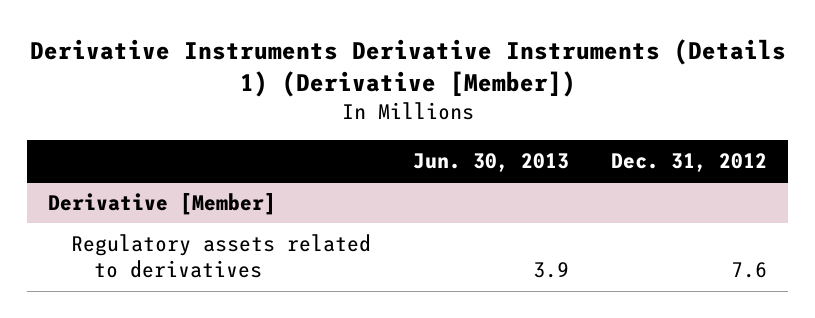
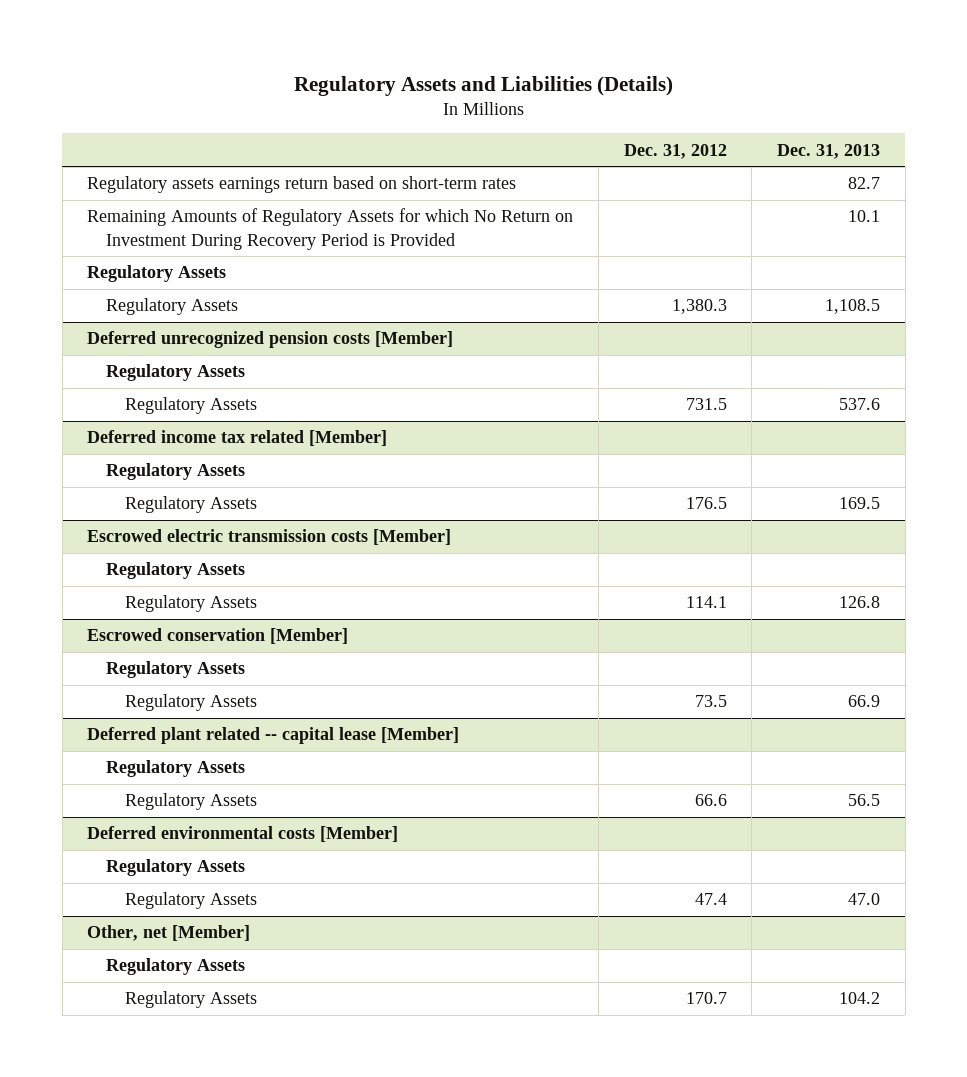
[29,39,786,98] Derivative Instruments Derivative Instruments (Details 1) (Derivative [Member]) -> [293,75,673,96] Regulatory Assets and Liabilities (Details)
[413,152,570,172] Jun. 30, 2013 -> none
none -> [776,143,880,159] Dec. 31, 2013
[48,192,277,215] Derivative [Member] -> none
none -> [87,176,517,194] Regulatory assets earnings return based on short-term rates
none -> [87,208,574,250] Remaining Amounts of Regulatory Assets for which No Return on Investment During Recovery Period is Provided
none -> [87,265,227,283] Regulatory Assets
[71,233,372,279] Regulatory assets related to derivatives -> [106,298,239,316] Regulatory Assets
[731,262,768,279] 7.6 -> [671,299,727,315] 1,380.3
none -> [87,331,454,349] Deferred unrecognized pension costs [Member]
none -> [106,364,246,382] Regulatory Assets
none -> [125,397,258,415] Regulatory Assets
none -> [87,430,388,447] Deferred income tax related [Member]
none -> [106,463,246,481] Regulatory Assets
none -> [125,496,258,514] Regulatory Assets
none -> [87,529,452,546] Escrowed electric transmission costs [Member]
none -> [106,562,246,580] Regulatory Assets
none -> [125,595,258,613] Regulatory Assets
none -> [87,628,349,645] Escrowed conservation [Member]
none -> [106,661,246,679] Regulatory Assets
none -> [125,694,258,712] Regulatory Assets
none -> [87,727,460,745] Deferred plant related -- capital lease [Member]
none -> [106,760,246,778] Regulatory Assets
none -> [125,793,258,811] Regulatory Assets
none -> [87,826,399,843] Deferred environmental costs [Member]
none -> [106,859,246,877] Regulatory Assets
none -> [125,892,258,910] Regulatory Assets
none -> [87,925,251,942] Other, net [Member]
none -> [106,958,246,976] Regulatory Assets
none -> [125,991,258,1009] Regulatory Assets

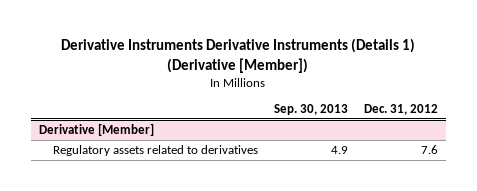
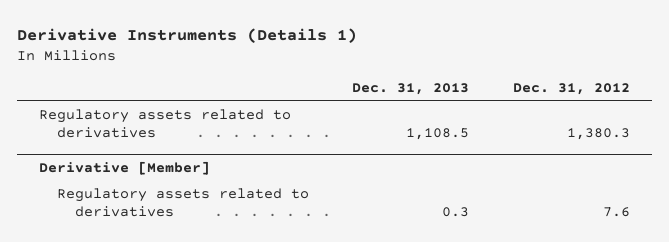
[61,38,416,73] Derivative Instruments Derivative Instruments (Details 1) (Derivative [Member]) -> [16,27,357,43] Derivative Instruments (Details 1)
[273,103,348,115] Sep. 30, 2013 -> none
none -> [352,83,470,96] Dec. 31, 2013
none -> [38,109,291,139] Regulatory assets related to derivatives

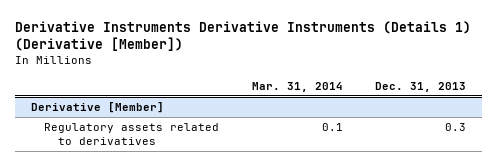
[16,27,357,43] Derivative Instruments (Details 1) -> [14,20,471,52] Derivative Instruments Derivative Instruments (Details 1) (Derivative [Member])
[513,83,631,96] Dec. 31, 2012 -> none
none -> [251,81,343,92] Mar. 31, 2014
[38,109,291,139] Regulatory assets related to derivatives -> none

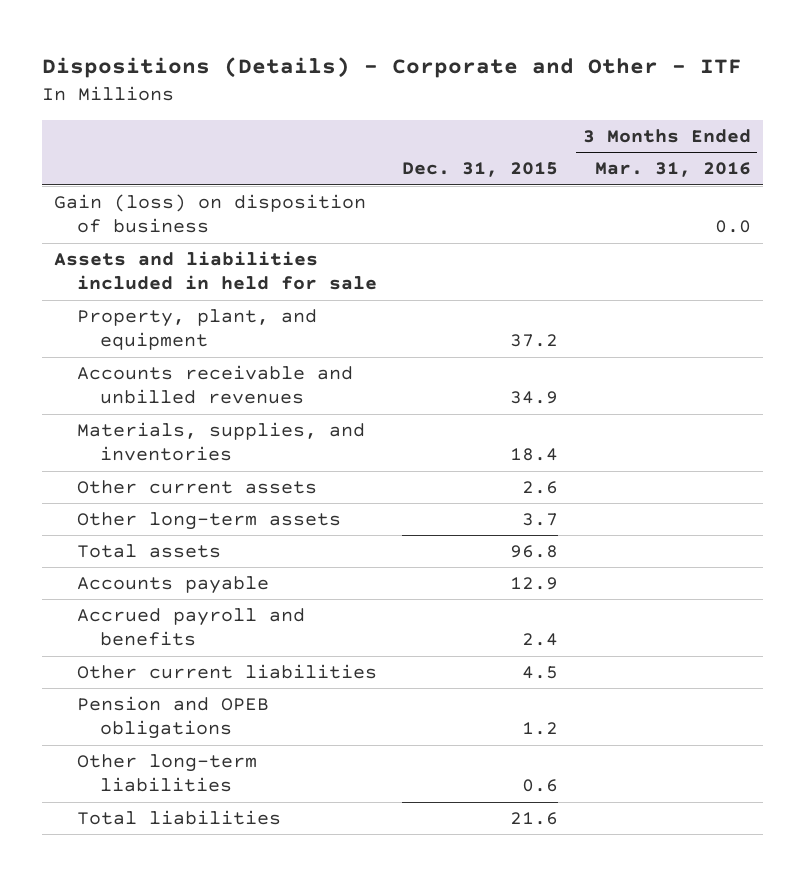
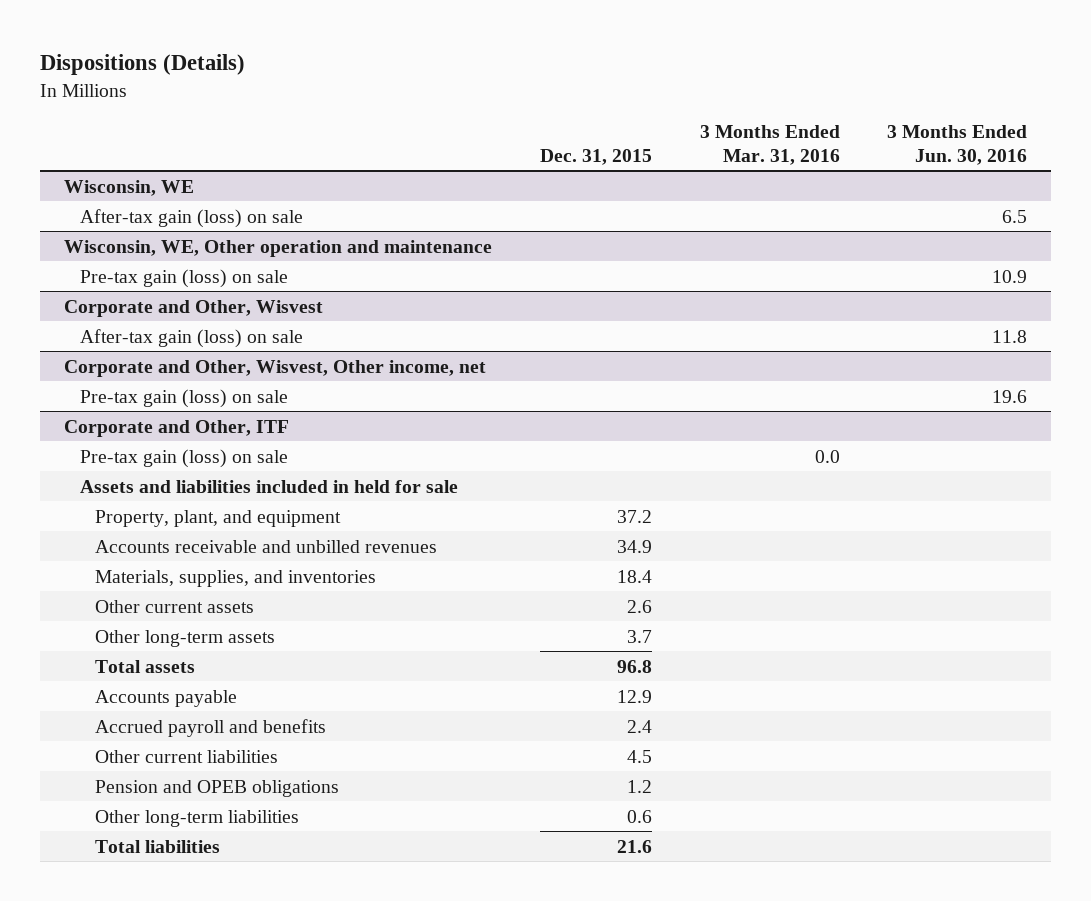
[41,56,742,78] Dispositions (Details) - Corporate and Other - ITF -> [40,54,246,76] Dispositions (Details)
none -> [887,124,1028,165] 3 Months Ended Jun. 30, 2016
[54,194,367,234] Gain (loss) on disposition of business -> none
none -> [63,179,194,196] Wisconsin, WE
none -> [79,208,303,228] After-tax gain (loss) on sale
none -> [63,239,492,257] Wisconsin, WE, Other operation and maintenance
none -> [79,268,288,288] Pre-tax gain (loss) on sale
none -> [63,299,323,317] Corporate and Other, Wisvest
none -> [79,328,303,348] After-tax gain (loss) on sale
none -> [63,359,486,377] Corporate and Other, Wisvest, Other income, net
none -> [79,388,288,408] Pre-tax gain (loss) on sale
none -> [63,419,289,437] Corporate and Other, ITF
none -> [79,448,288,468] Pre-tax gain (loss) on sale

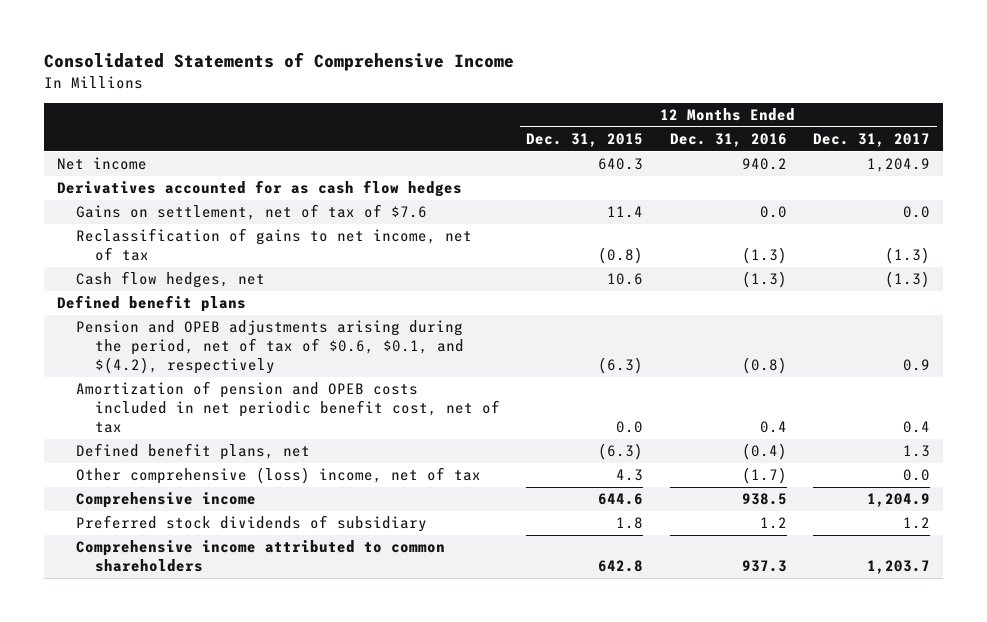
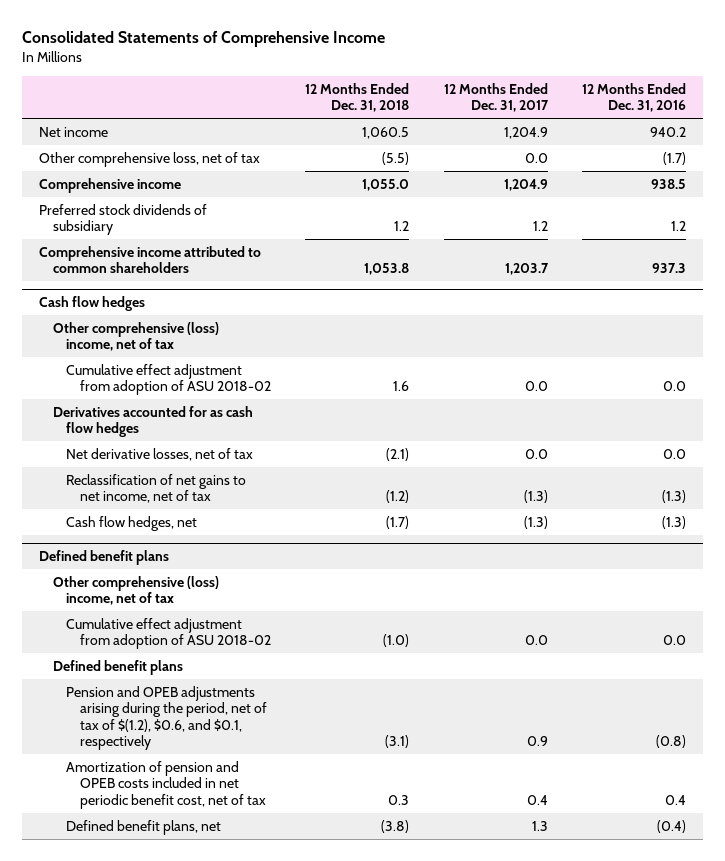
[526,132,644,147] Dec. 31, 2015 -> none
none -> [305,82,410,113] 12 Months Ended Dec. 31, 2018
none -> [39,151,261,167] Other comprehensive loss, net of tax
[76,492,257,509] Comprehensive income -> [39,177,182,193] Comprehensive income
[76,515,428,533] Preferred stock dividends of subsidiary -> [39,203,208,236] Preferred stock dividends of subsidiary
[76,540,446,573] Comprehensive income attributed to common shareholders -> [39,245,262,274] Comprehensive income attributed to common shareholders
none -> [39,295,146,311] Cash flow hedges
none -> [52,321,219,352] Other comprehensive (loss) income, net of tax
none -> [66,363,272,396] Cumulative effect adjustment from adoption of ASU 2018-02
[76,204,428,221] Gains on settlement, net of tax of $7.6 -> none
none -> [66,447,254,461] Net derivative losses, net of tax
[76,228,473,262] Reclassification of gains to net income, net of tax -> [66,473,247,504] Reclassification of net gains to net income, net of tax
none -> [39,549,170,565] Defined benefit plans
none -> [52,575,219,606] Other comprehensive (loss) income, net of tax
none -> [66,617,272,650] Cumulative effect adjustment from adoption of ASU 2018-02
[76,320,465,375] Pension and OPEB adjustments arising during the period, net of tax of $0.6, $0.1, and $(4.2), respectively -> [66,685,268,751] Pension and OPEB adjustments arising during the period, net of tax of $(1.2), $0.6, and $0.1, respectively
[76,467,482,485] Other comprehensive (loss) income, net of tax -> none

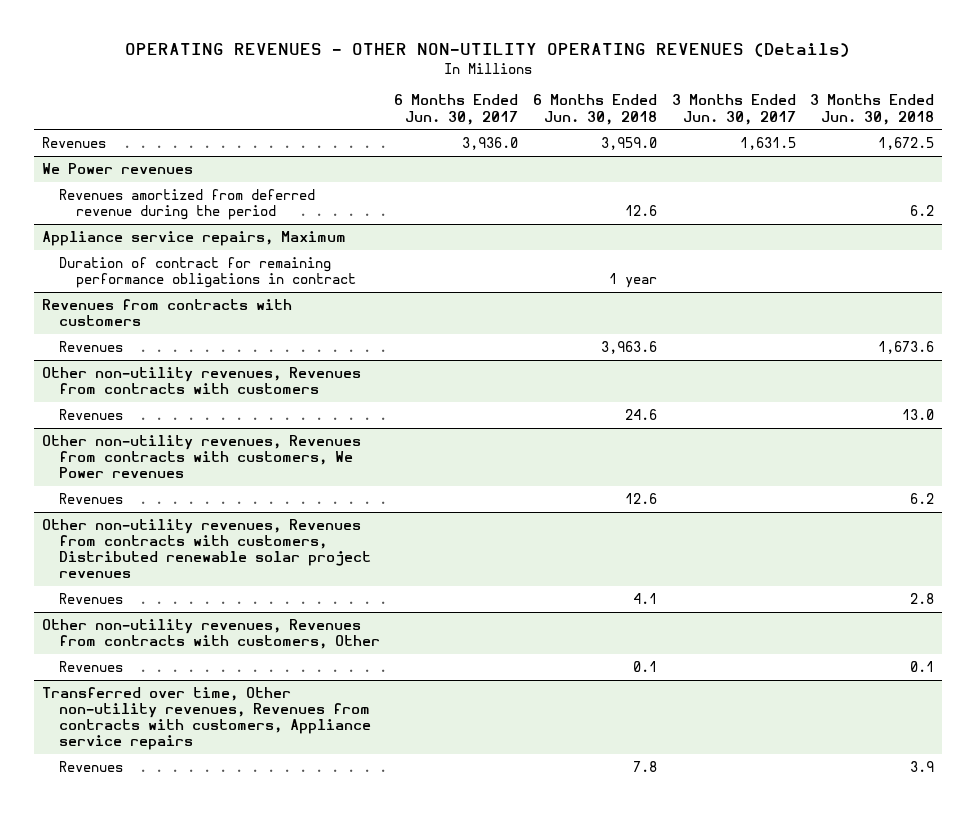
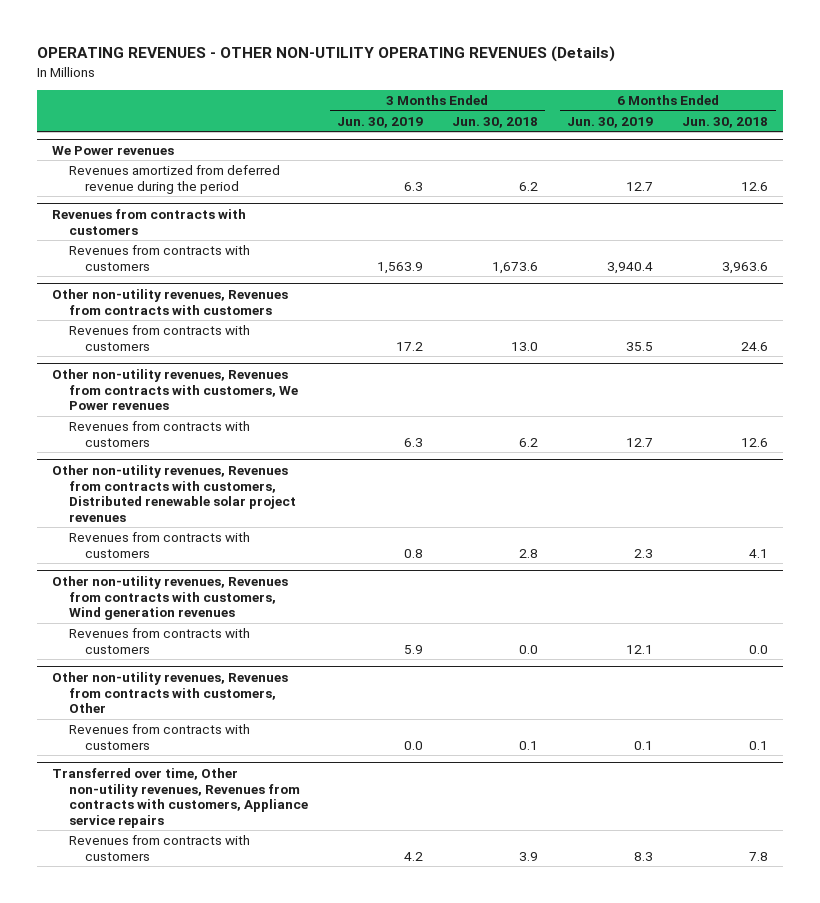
[394,94,519,125] 6 Months Ended Jun. 30, 2017 -> none
[671,94,796,125] 3 Months Ended Jun. 30, 2017 -> none
none -> [336,116,423,128] Jun. 30, 2019
none -> [567,116,654,128] Jun. 30, 2019
[41,137,106,149] Revenues -> none
[41,231,346,247] Appliance service repairs, Maximum -> none
[58,257,356,289] Duration of contract for remaining performance obligations in contract -> none
[58,341,123,353] Revenues -> [68,245,250,271] Revenues from contracts with customers
[58,409,123,421] Revenues -> [68,325,250,351] Revenues from contracts with customers
[58,493,123,505] Revenues -> [68,421,250,447] Revenues from contracts with customers
[58,593,123,605] Revenues -> [68,532,250,558] Revenues from contracts with customers
none -> [51,575,288,621] Other non-utility revenues, Revenues from contracts with customers, Wind generation revenues
none -> [68,628,250,654] Revenues from contracts with customers
[58,661,123,673] Revenues -> none
none -> [68,724,250,750] Revenues from contracts with customers
[58,761,123,773] Revenues -> [68,835,250,861] Revenues from contracts with customers

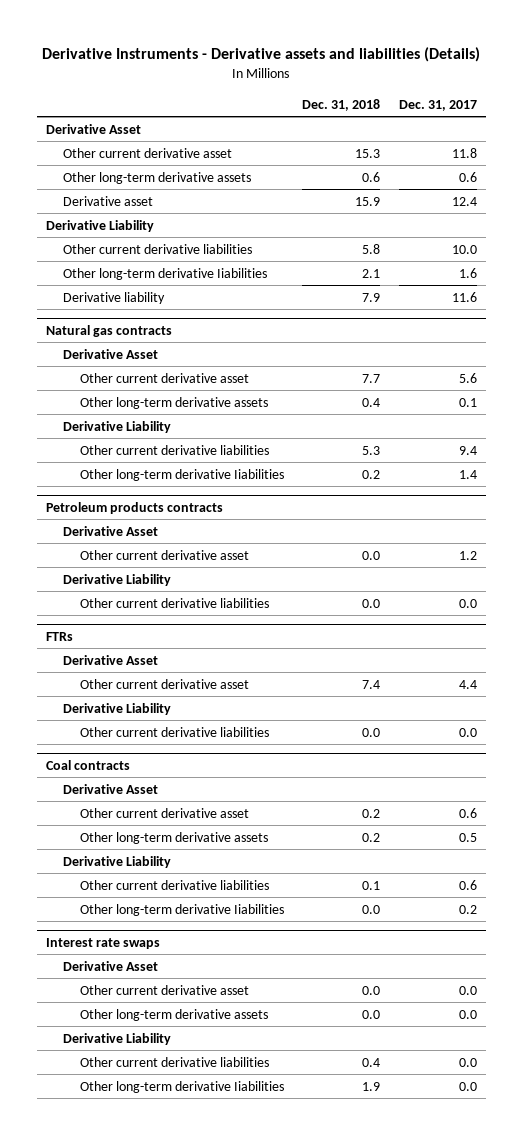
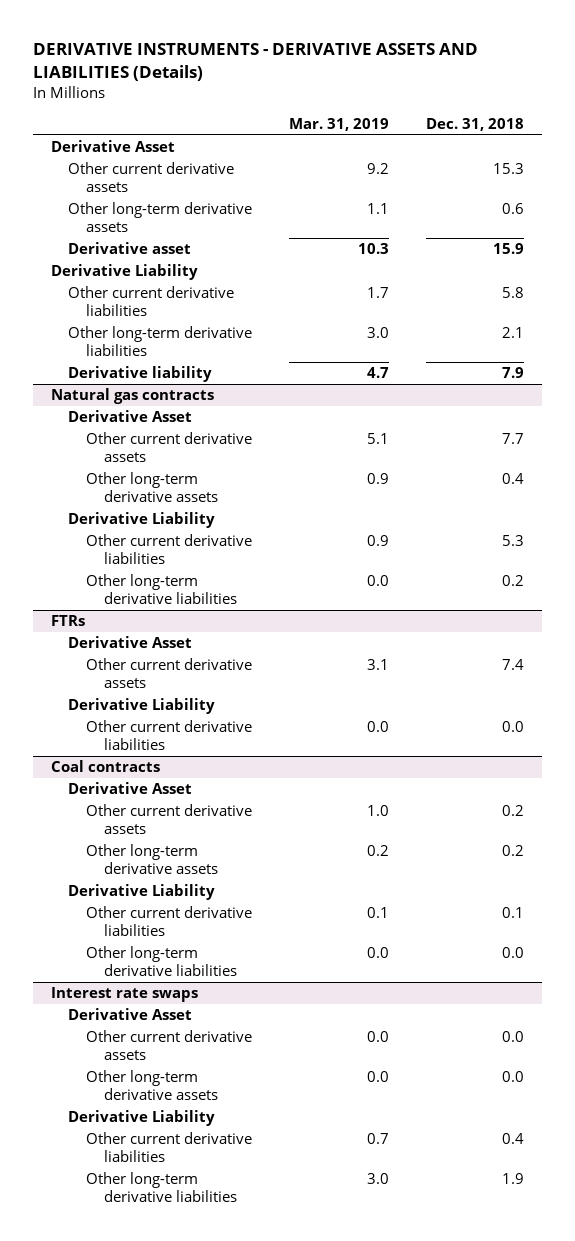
[42,47,481,63] Derivative Instruments - Derivative assets and liabilities (Details) -> [32,43,478,82] DERIVATIVE INSTRUMENTS - DERIVATIVE ASSETS AND LIABILITIES (Details)
[398,99,477,111] Dec. 31, 2017 -> none
none -> [289,117,390,131] Mar. 31, 2019
[63,147,233,158] Other current derivative asset -> [68,162,235,192] Other current derivative assets
[63,267,268,280] Other long-term derivative Iiabilities -> [68,326,253,356] Other long-term derivative liabilities
[80,372,250,383] Other current derivative asset -> [85,432,252,462] Other current derivative assets
[46,501,224,514] Petroleum products contracts -> none
[63,525,159,536] Derivative Asset -> none
[80,549,250,560] Other current derivative asset -> none
[63,573,172,586] Derivative Liability -> none
[80,597,270,608] Other current derivative liabilities -> none
[80,468,285,481] Other long-term derivative Iiabilities -> [85,574,237,604] Other long-term derivative liabilities
[80,678,250,689] Other current derivative asset -> [85,658,252,688] Other current derivative assets
[80,807,250,818] Other current derivative asset -> [85,804,252,834] Other current derivative assets
[80,903,285,916] Other long-term derivative Iiabilities -> [85,946,237,976] Other long-term derivative liabilities
[80,984,250,995] Other current derivative asset -> [85,1030,252,1060] Other current derivative assets
[80,1080,285,1093] Other long-term derivative Iiabilities -> [85,1172,237,1202] Other long-term derivative liabilities

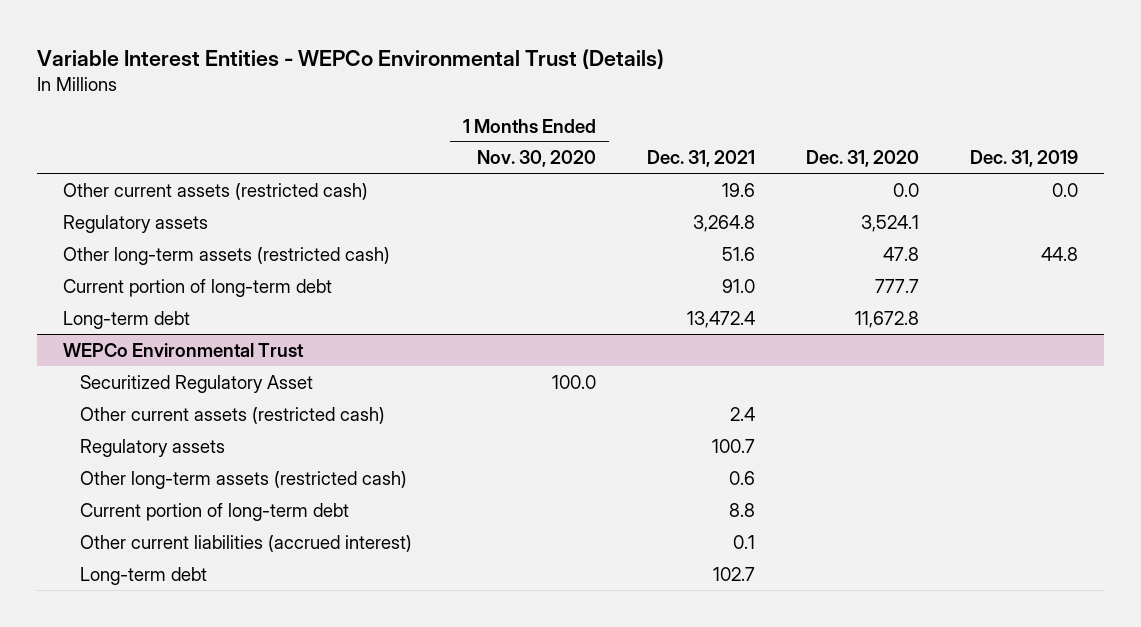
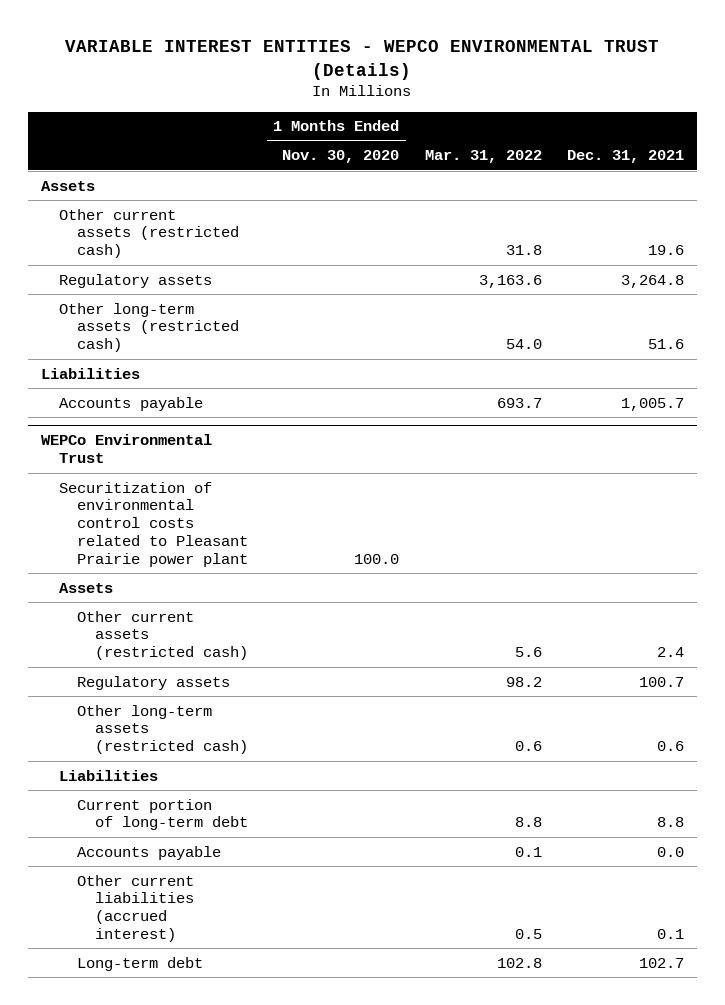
[37,49,665,70] Variable Interest Entities - WEPCo Environmental Trust (Details) -> [65,39,660,80] VARIABLE INTEREST ENTITIES - WEPCO ENVIRONMENTAL TRUST (Details)
[806,150,920,168] Dec. 31, 2020 -> none
[970,150,1079,168] Dec. 31, 2019 -> none
none -> [424,150,542,164] Mar. 31, 2022
none -> [40,180,95,191] Assets
[62,278,332,297] Current portion of long-term debt -> none
[62,310,190,329] Long-term debt -> none
none -> [40,367,140,379] Liabilities
none -> [58,396,203,411] Accounts payable
[80,374,314,393] Securitized Regulatory Asset -> [58,481,248,567] Securitization of environmental control costs related to Pleasant Prairie power plant
none -> [58,582,113,593] Assets
none -> [58,769,158,781] Liabilities
none -> [76,845,221,860] Accounts payable

